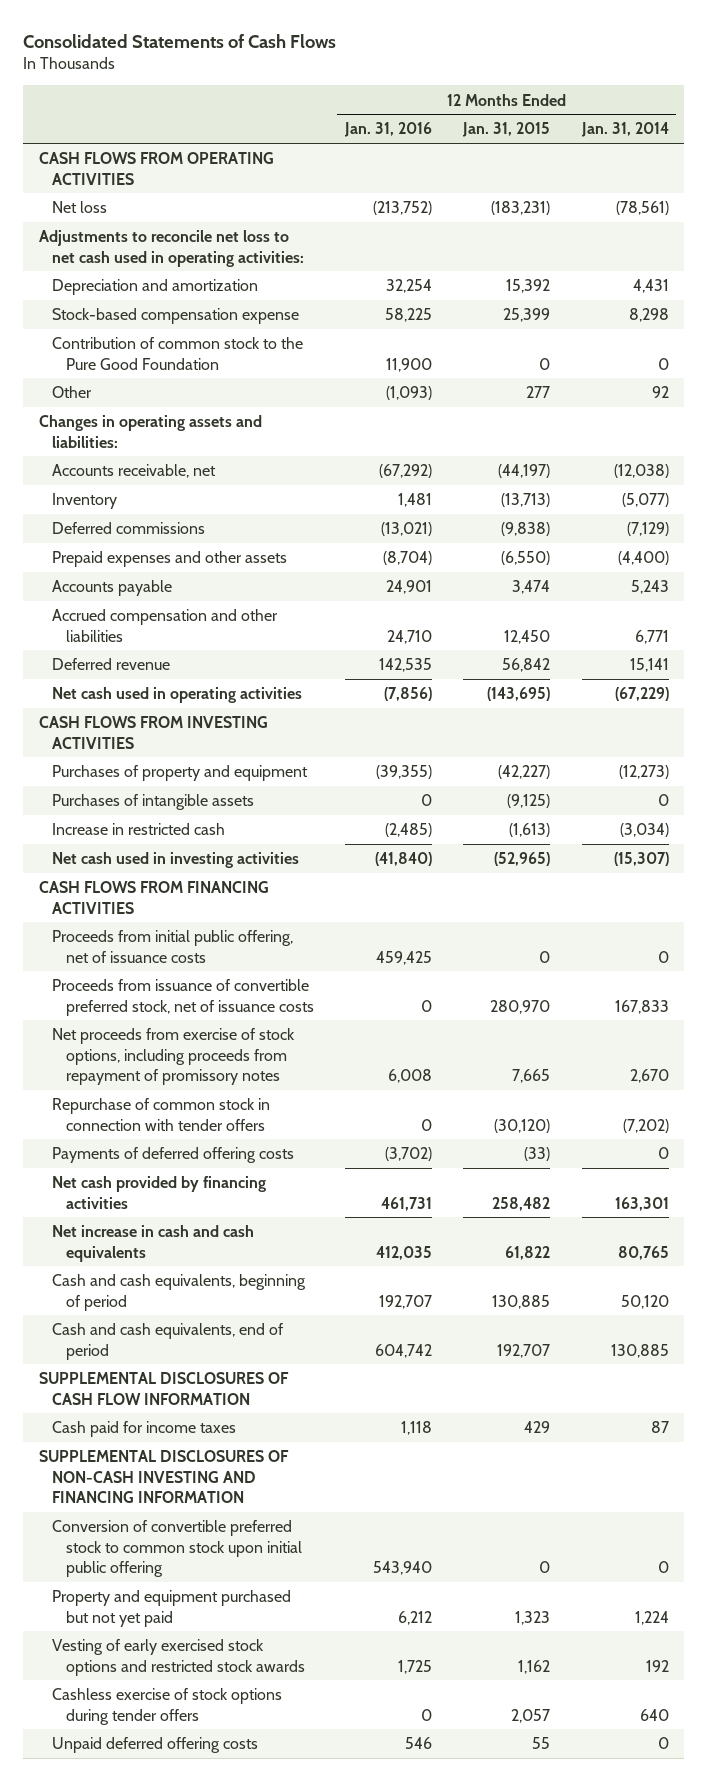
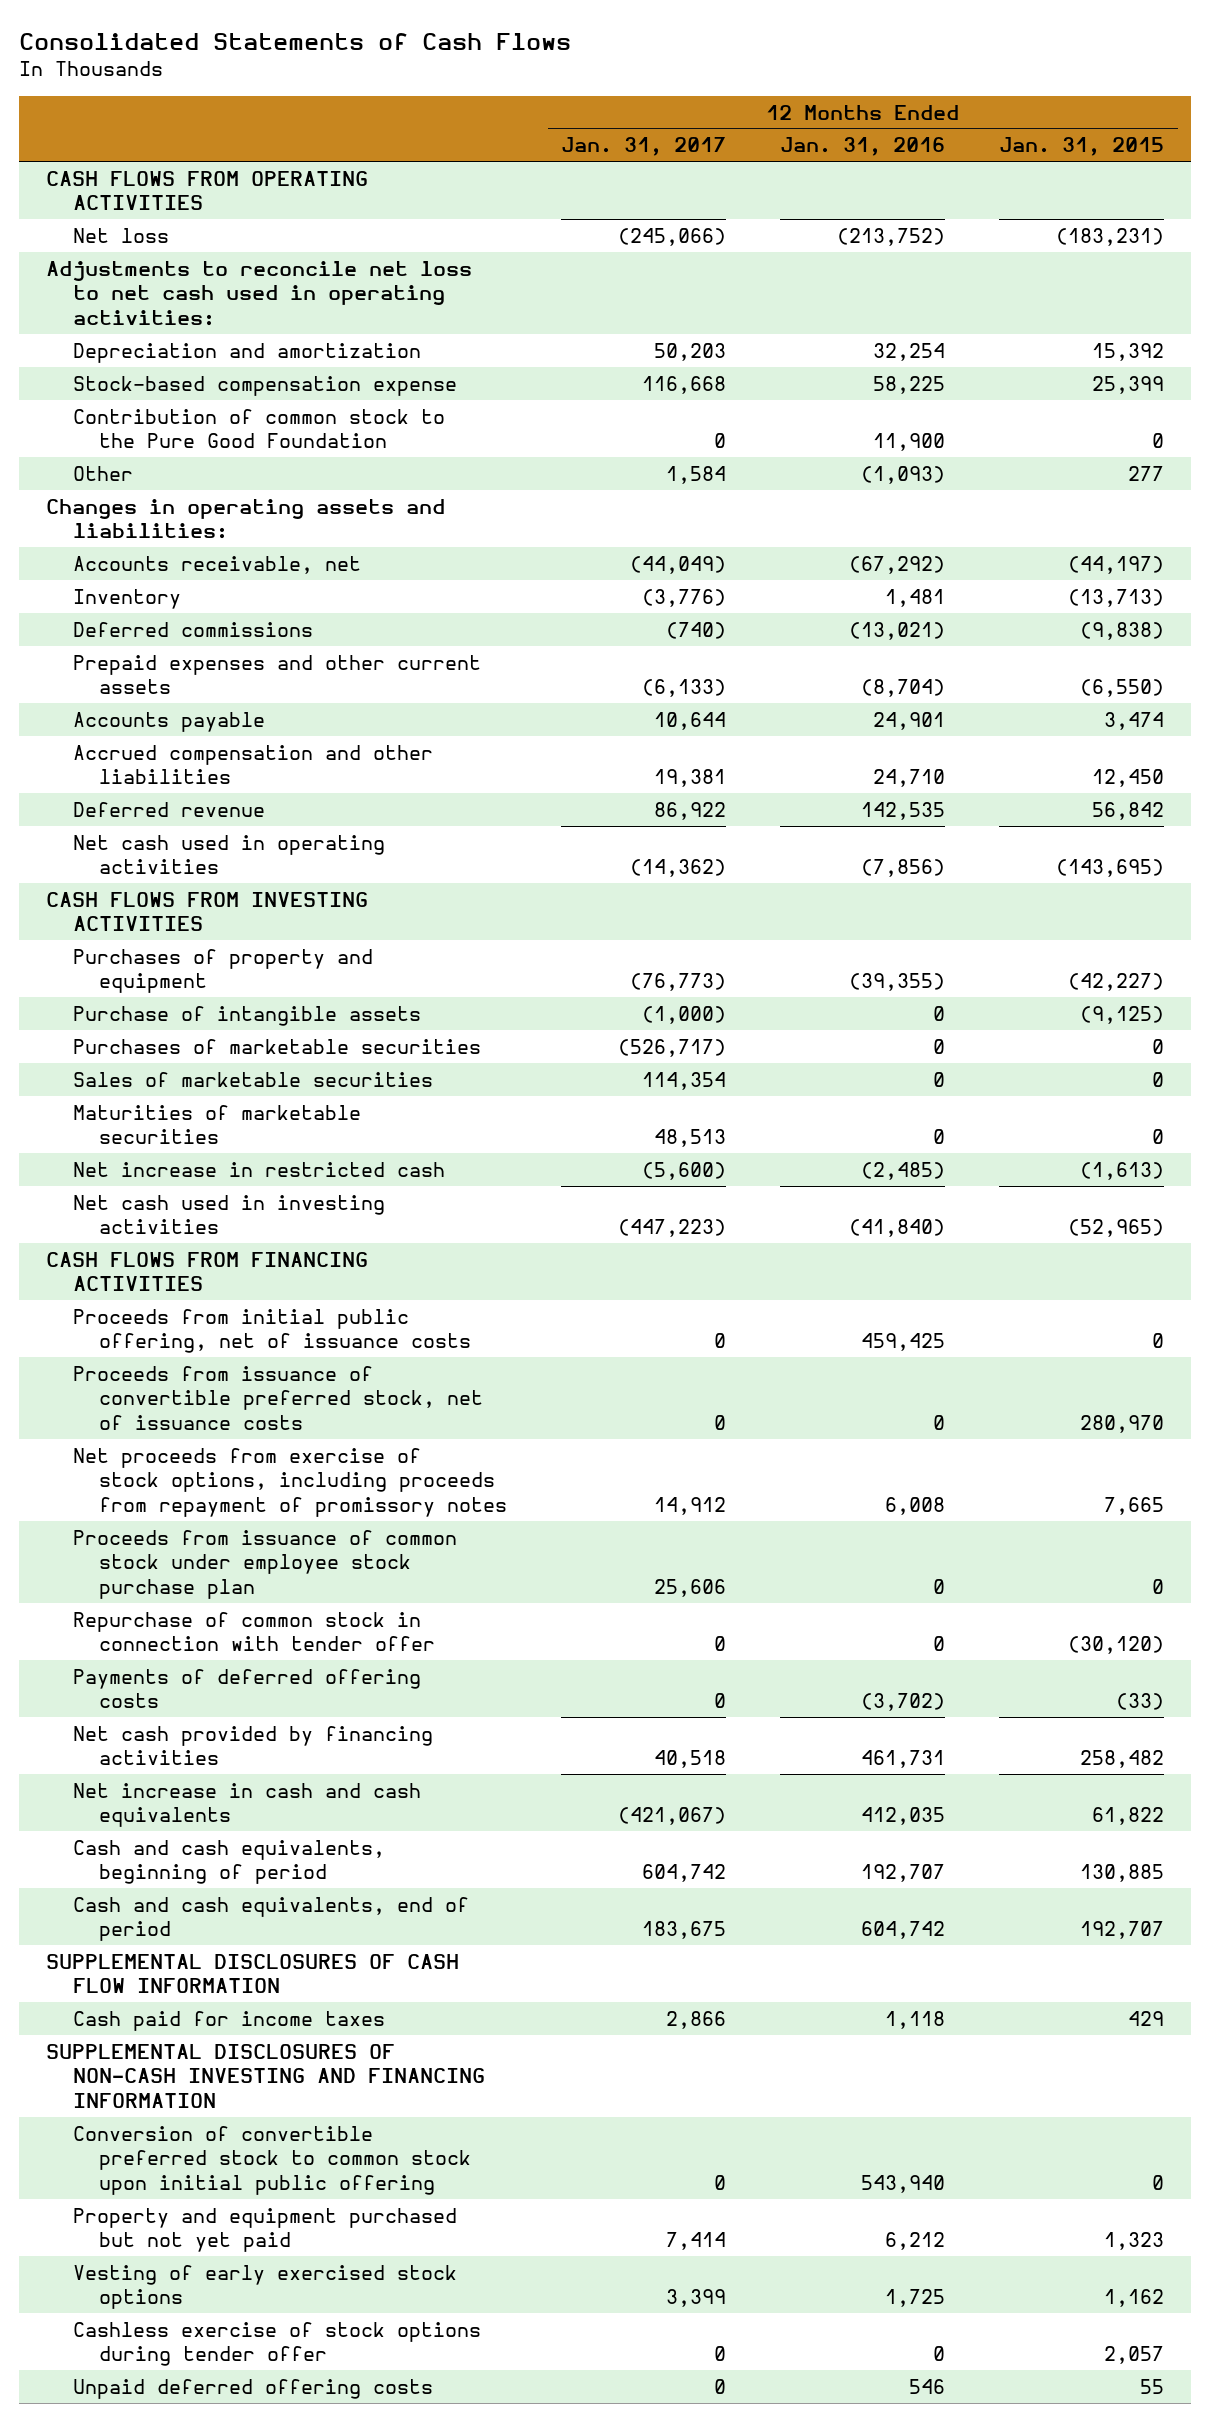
[580,122,669,138] Jan. 31, 2014 -> none
none -> [561,137,727,157] Jan. 31, 2017
[52,551,288,568] Prepaid expenses and other assets -> [72,654,481,695] Prepaid expenses and other current assets
[52,794,255,811] Purchases of intangible assets -> [72,1005,421,1026] Purchase of intangible assets
none -> [72,1038,481,1054] Purchases of marketable securities
none -> [72,1071,433,1087] Sales of marketable securities
none -> [72,1104,361,1145] Maturities of marketable securities
[52,823,226,836] Increase in restricted cash -> [72,1161,445,1177] Net increase in restricted cash
none -> [72,1529,457,1600] Proceeds from issuance of common stock under employee stock purchase plan
[52,1098,271,1131] Repurchase of common stock in connection with tender offers -> [72,1611,436,1652] Repurchase of common stock in connection with tender offer
[52,1639,305,1676] Vesting of early exercised stock options and restricted stock awards -> [72,2264,457,2310] Vesting of early exercised stock options
[52,1688,283,1725] Cashless exercise of stock options during tender offers -> [72,2321,481,2367] Cashless exercise of stock options during tender offer

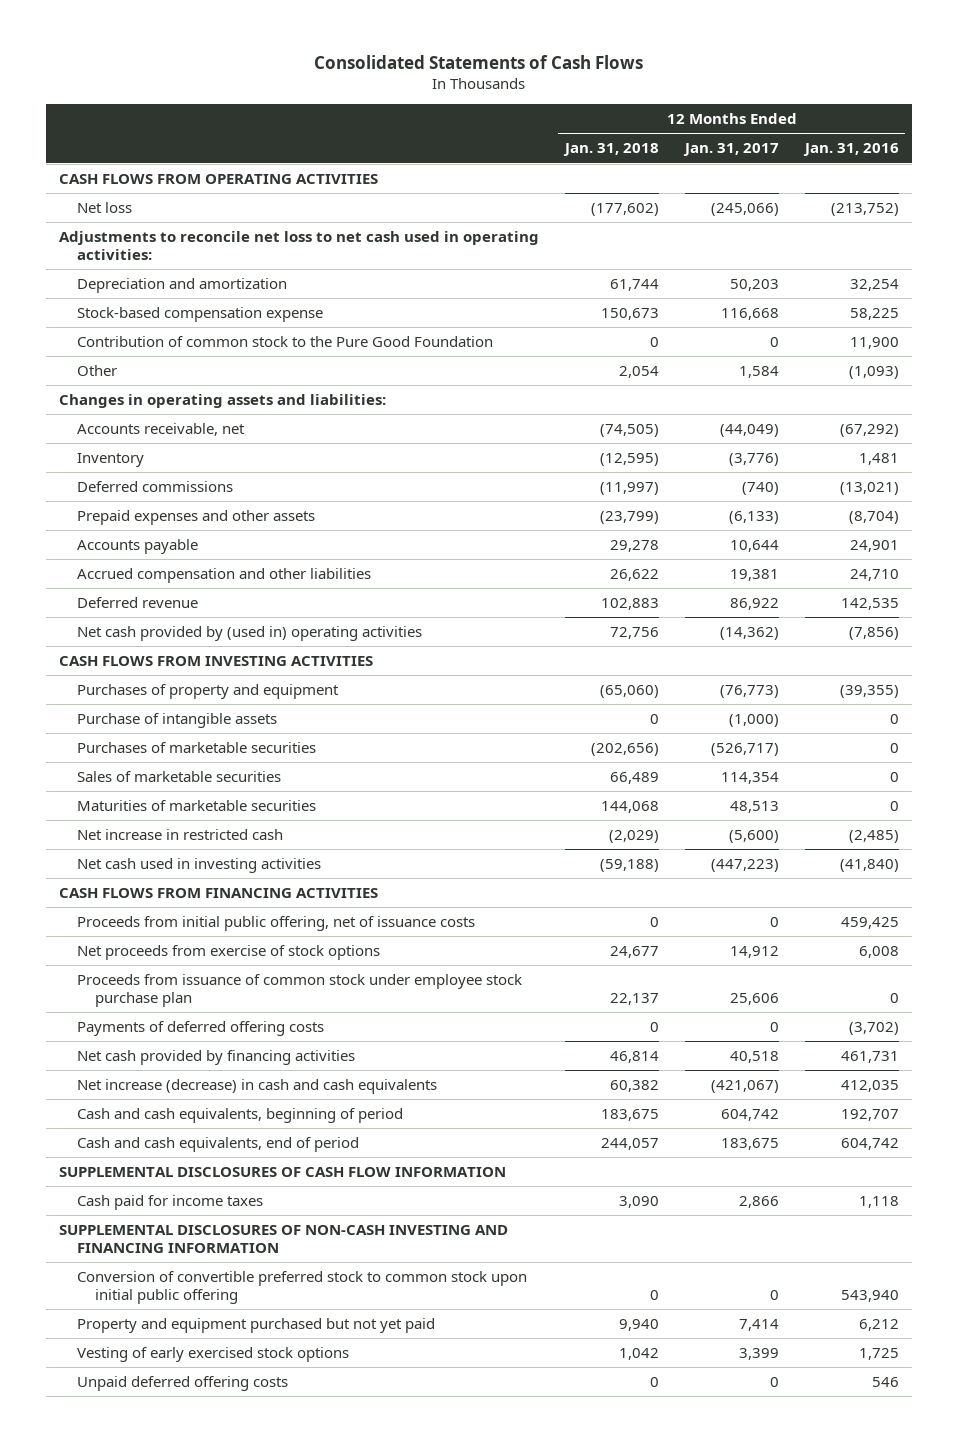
[999,137,1165,157] Jan. 31, 2015 -> none
none -> [562,143,659,157] Jan. 31, 2018
[72,654,481,695] Prepaid expenses and other current assets -> [76,510,315,526] Prepaid expenses and other assets
[72,834,385,875] Net cash used in operating activities -> [76,626,422,642] Net cash provided by (used in) operating activities
[72,1365,484,1431] Proceeds from issuance of convertible preferred stock, net of issuance costs -> none
[72,1447,508,1518] Net proceeds from exercise of stock options, including proceeds from repayment of promissory notes -> [76,945,380,961] Net proceeds from exercise of stock options
[72,1611,436,1652] Repurchase of common stock in connection with tender offer -> none
[72,1782,421,1828] Net increase in cash and cash equivalents -> [76,1079,437,1095] Net increase (decrease) in cash and cash equivalents
[72,2321,481,2367] Cashless exercise of stock options during tender offer -> none

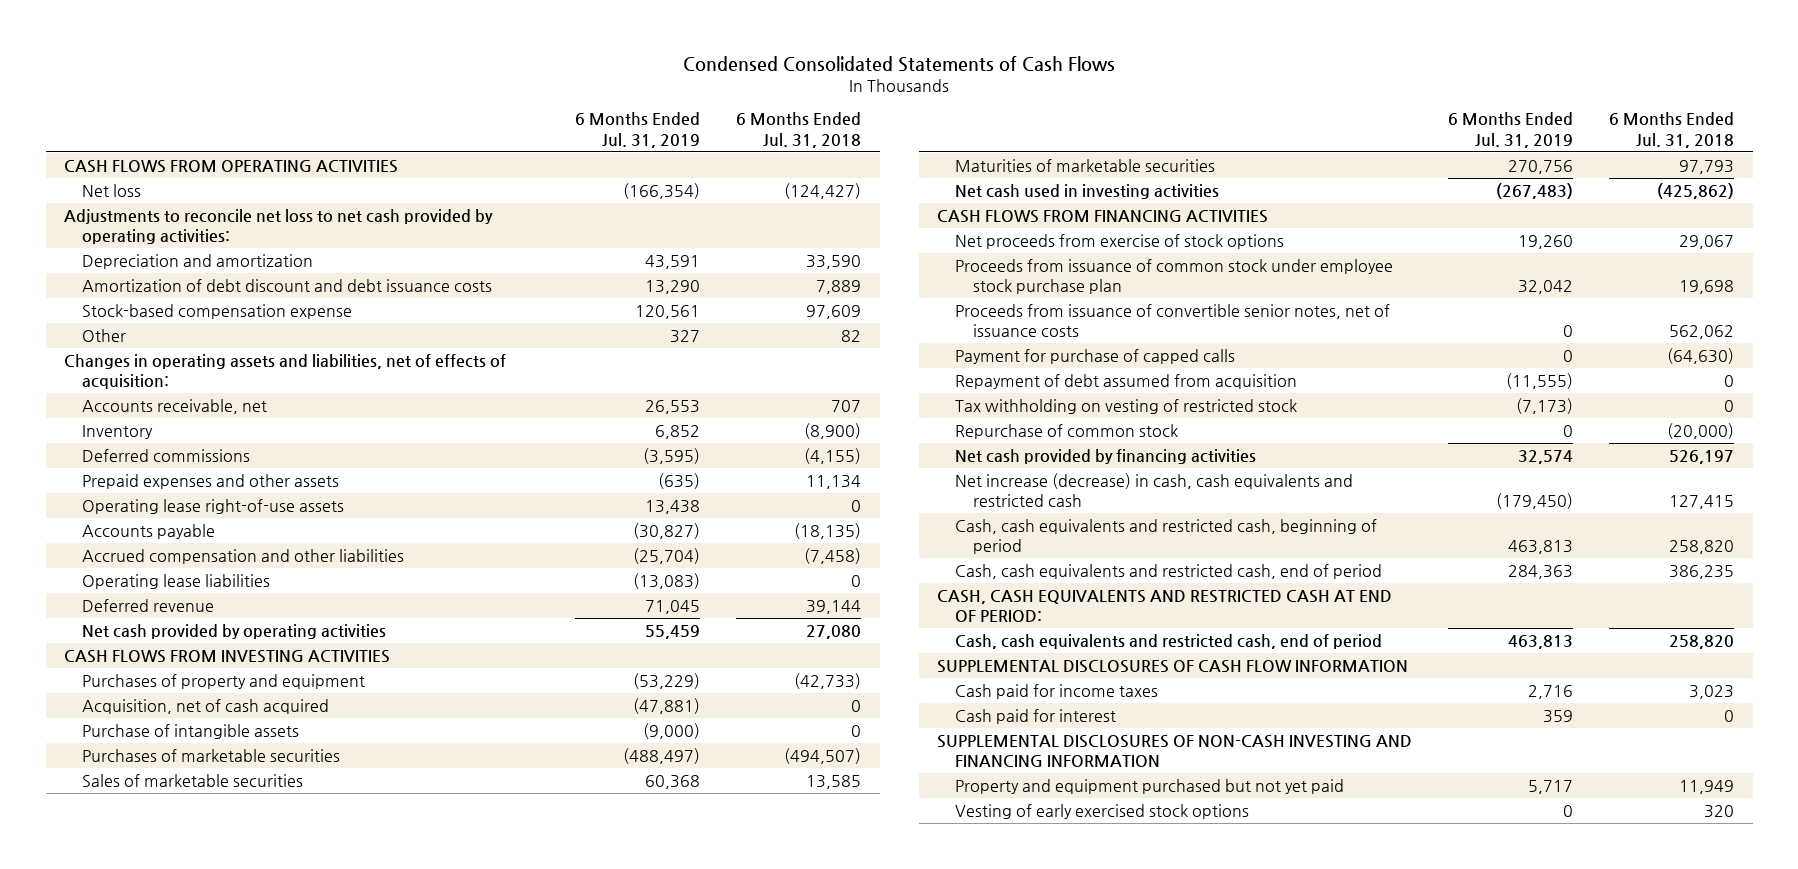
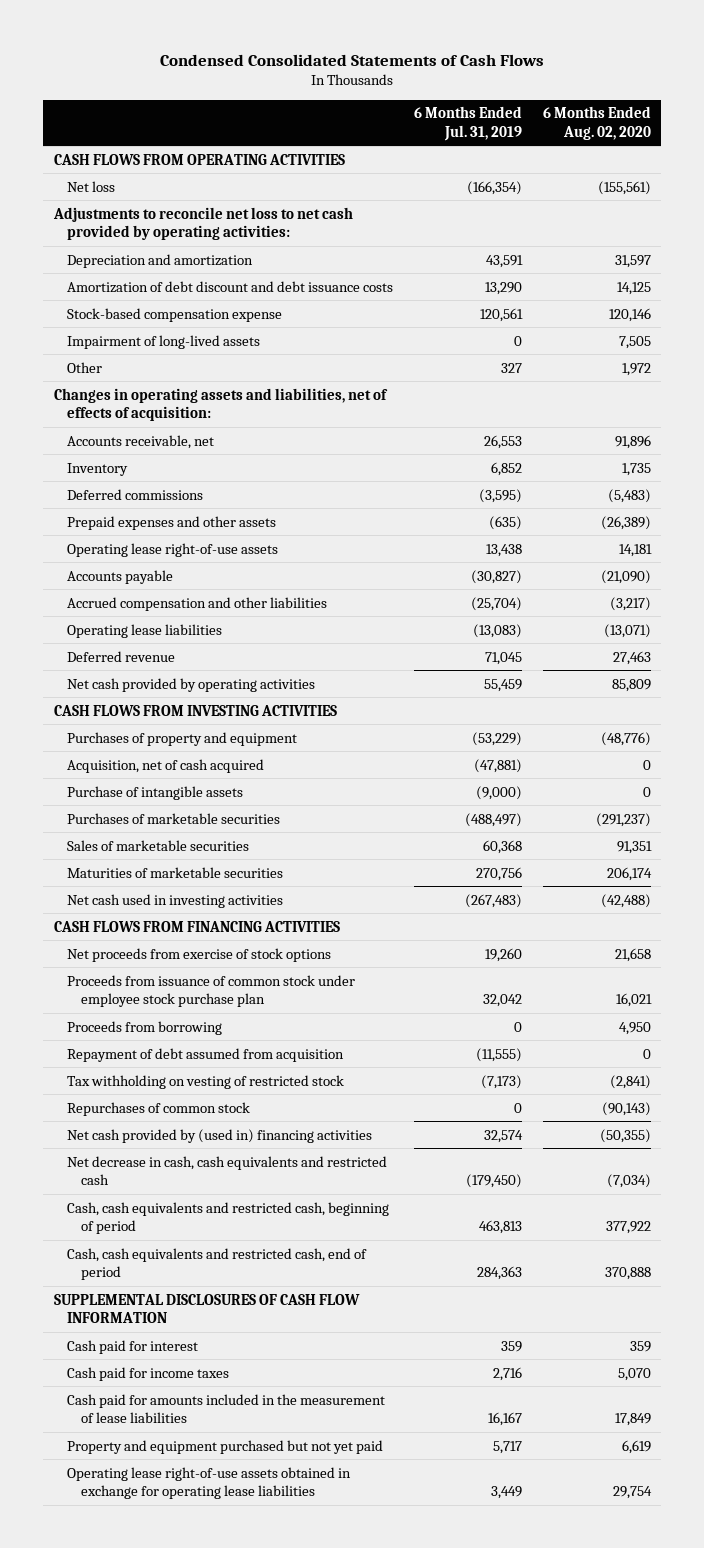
[736,112,862,148] 6 Months Ended Jul. 31, 2018 -> none
none -> [542,106,651,140] 6 Months Ended Aug. 02, 2020
none -> [67,334,261,349] Impairment of long-lived assets
[954,348,1235,364] Payment for purchase of capped calls -> none
[954,303,1390,338] Proceeds from issuance of convertible senior notes, net of issuance costs -> [67,1020,223,1035] Proceeds from borrowing
[954,423,1178,439] Repurchase of common stock -> [67,1101,251,1116] Repurchases of common stock
[954,448,1256,464] Net cash provided by financing activities -> [67,1128,373,1143] Net cash provided by (used in) financing activities
[954,472,1353,508] Net increase (decrease) in cash, cash equivalents and restricted cash -> [67,1155,388,1186] Net decrease in cash, cash equivalents and restricted cash
[936,589,1392,623] CASH, CASH EQUIVALENTS AND RESTRICTED CASH AT END OF PERIOD: -> none
[954,633,1382,649] Cash, cash equivalents and restricted cash, end of period -> none
[936,734,1412,768] SUPPLEMENTAL DISCLOSURES OF NON-CASH INVESTING AND FINANCING INFORMATION -> none
[954,683,1158,699] Cash paid for income taxes -> [67,1366,230,1381] Cash paid for income taxes
none -> [67,1393,386,1424] Cash paid for amounts included in the measurement of lease liabilities
[954,803,1249,819] Vesting of early exercised stock options -> none
none -> [67,1466,352,1500] Operating lease right-of-use assets obtained in exchange for operating lease liabilities

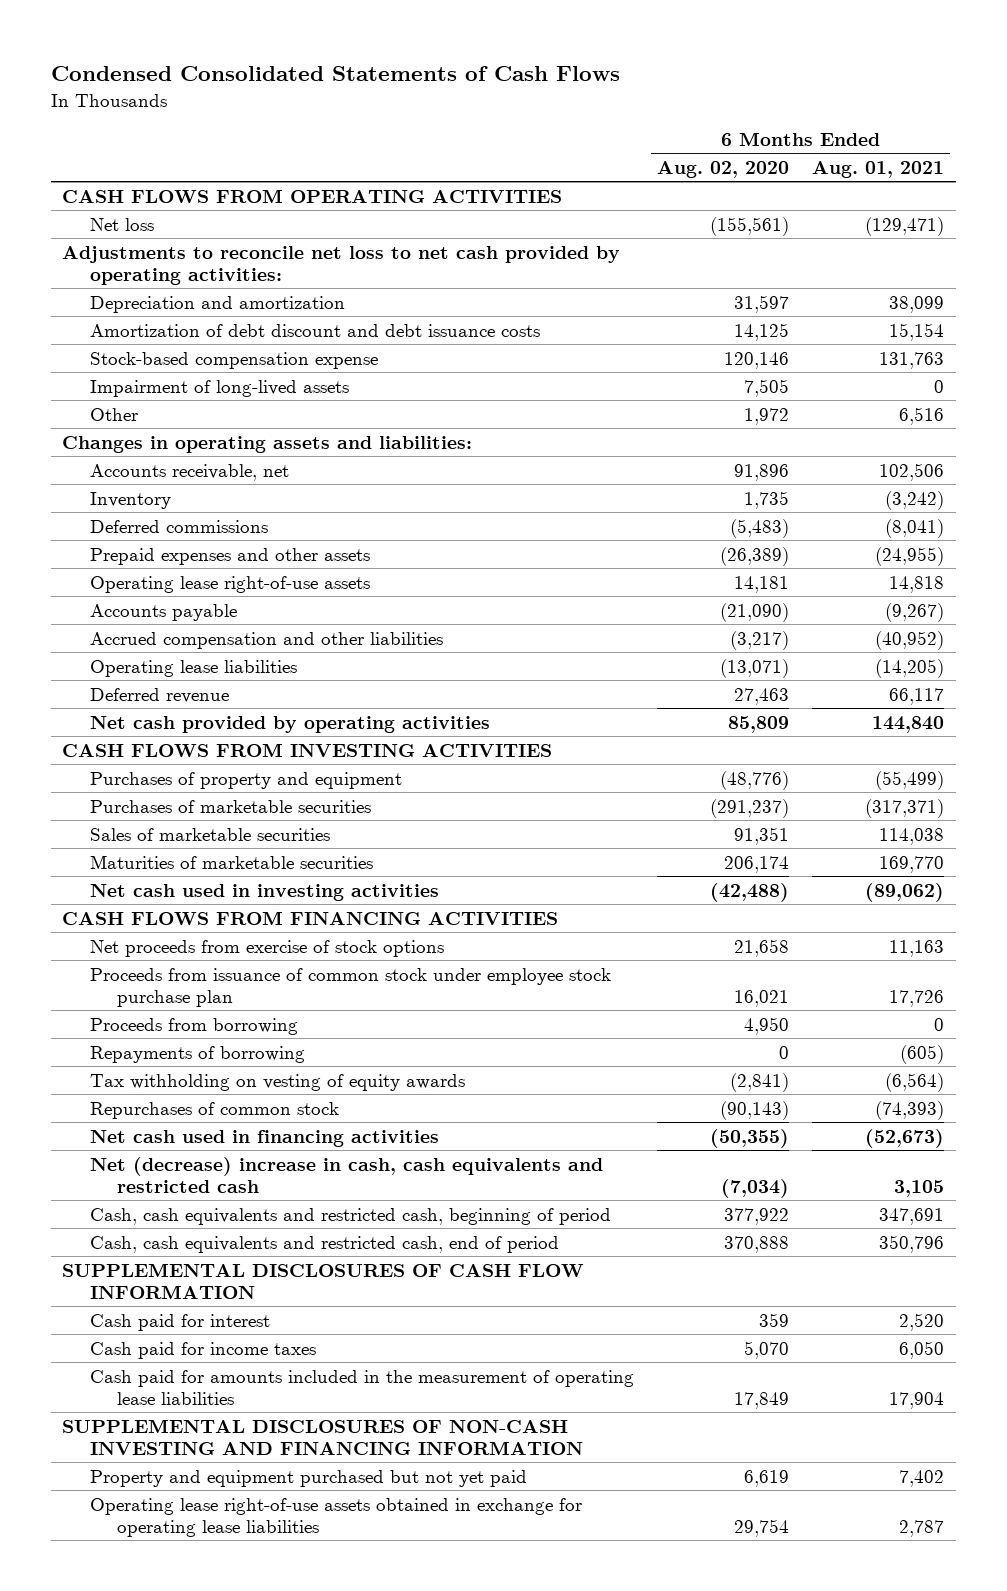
[413,106,522,141] 6 Months Ended Jul. 31, 2019 -> none
none -> [812,161,945,179] Aug. 01, 2021
[53,387,388,422] Changes in operating assets and liabilities, net of effects of acquisition: -> [62,435,473,453] Changes in operating assets and liabilities:
[67,758,265,773] Acquisition, net of cash acquired -> none
[67,785,244,800] Purchase of intangible assets -> none
[67,1047,345,1062] Repayment of debt assumed from acquisition -> none
none -> [89,1045,305,1063] Repayments of borrowing
[67,1074,345,1089] Tax withholding on vesting of restricted stock -> [89,1073,465,1091] Tax withholding on vesting of equity awards
[67,1128,373,1143] Net cash provided by (used in) financing activities -> [89,1129,439,1147] Net cash used in financing activities
[67,1155,388,1186] Net decrease in cash, cash equivalents and restricted cash -> [89,1156,603,1193] Net (decrease) increase in cash, cash equivalents and restricted cash
[67,1393,386,1424] Cash paid for amounts included in the measurement of lease liabilities -> [89,1369,634,1405] Cash paid for amounts included in the measurement of operating lease liabilities
none -> [62,1418,583,1455] SUPPLEMENTAL DISCLOSURES OF NON-CASH INVESTING AND FINANCING INFORMATION

